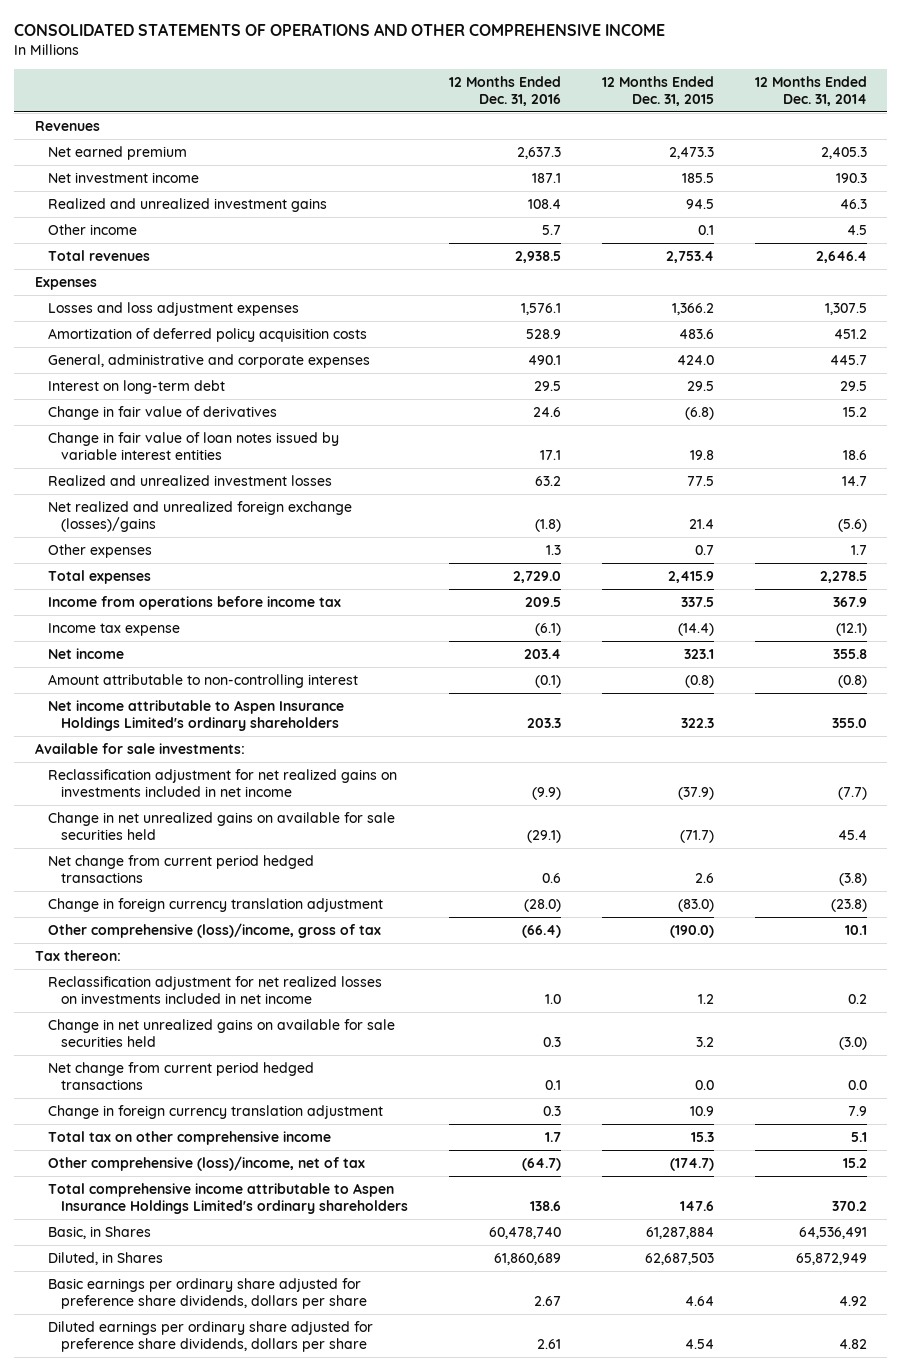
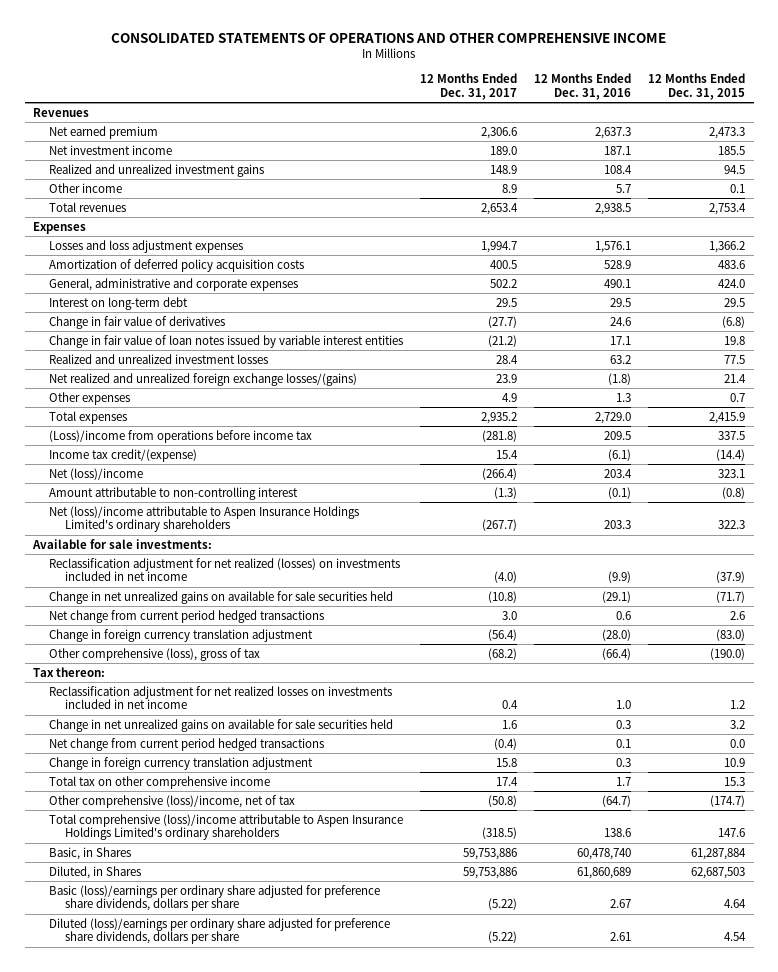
[754,75,867,106] 12 Months Ended Dec. 31, 2014 -> none
none -> [420,73,518,101] 12 Months Ended Dec. 31, 2017
[48,500,353,532] Net realized and unrealized foreign exchange (losses)/gains -> [49,372,358,386] Net realized and unrealized foreign exchange losses/(gains)
[48,595,342,610] Income from operations before income tax -> [49,429,313,443] (Loss)/income from operations before income tax
[48,622,181,636] Income tax expense -> [49,448,198,462] Income tax credit/(expense)
[48,647,125,659] Net income -> [49,467,144,480] Net (loss)/income
[48,699,345,731] Net income attributable to Aspen Insurance Holdings Limited's ordinary shareholders -> [49,505,360,533] Net (loss)/income attributable to Aspen Insurance Holdings Limited's ordinary shareholders
[48,768,398,797] Reclassification adjustment for net realized gains on investments included in net income -> [49,557,401,582] Reclassification adjustment for net realized (losses) on investments included in net income
[48,922,382,938] Other comprehensive (loss)/income, gross of tax -> [49,647,261,661] Other comprehensive (loss), gross of tax
[48,1182,409,1214] Total comprehensive income attributable to Aspen Insurance Holdings Limited's ordinary shareholders -> [49,813,404,841] Total comprehensive (loss)/income attributable to Aspen Insurance Holdings Limited's ordinary shareholders
[48,1277,368,1309] Basic earnings per ordinary share adjusted for preference share dividends, dollars per share -> [49,884,381,912] Basic (loss)/earnings per ordinary share adjusted for preference share dividends, dollars per share
[48,1320,374,1352] Diluted earnings per ordinary share adjusted for preference share dividends, dollars per share -> [49,917,391,945] Diluted (loss)/earnings per ordinary share adjusted for preference share dividends, dollars per share

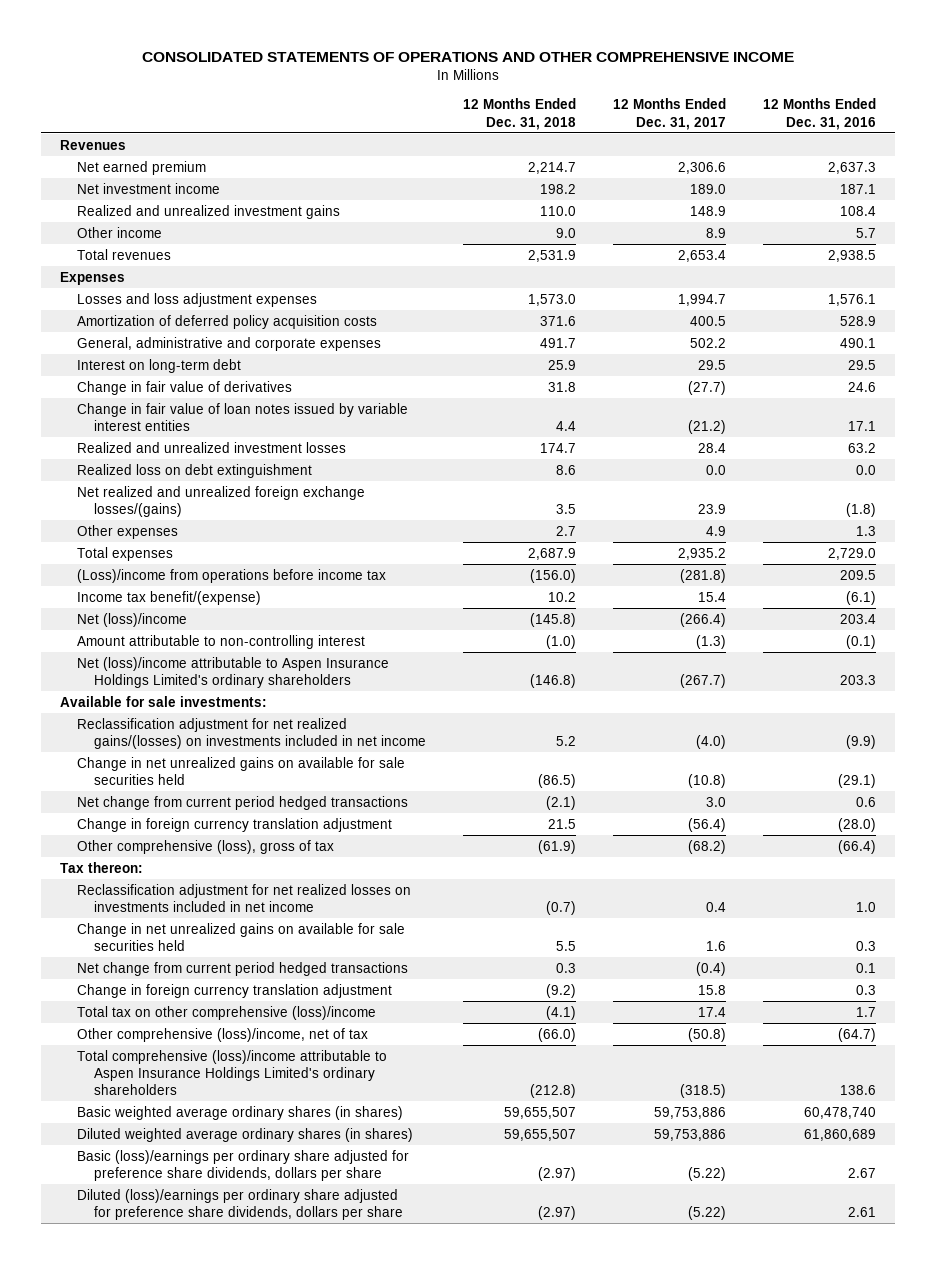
[648,73,746,101] 12 Months Ended Dec. 31, 2015 -> none
none -> [463,98,577,130] 12 Months Ended Dec. 31, 2018
none -> [76,463,312,478] Realized loss on debt extinguishment
[49,448,198,462] Income tax credit/(expense) -> [76,590,261,605] Income tax benefit/(expense)
[49,557,401,582] Reclassification adjustment for net realized (losses) on investments included in net income -> [76,717,427,749] Reclassification adjustment for net realized gains/(losses) on investments included in net income
[49,775,271,789] Total tax on other comprehensive income -> [76,1005,376,1020] Total tax on other comprehensive (loss)/income
[49,846,132,860] Basic, in Shares -> [76,1105,403,1120] Basic weighted average ordinary shares (in shares)
[49,865,142,879] Diluted, in Shares -> [76,1127,413,1142] Diluted weighted average ordinary shares (in shares)

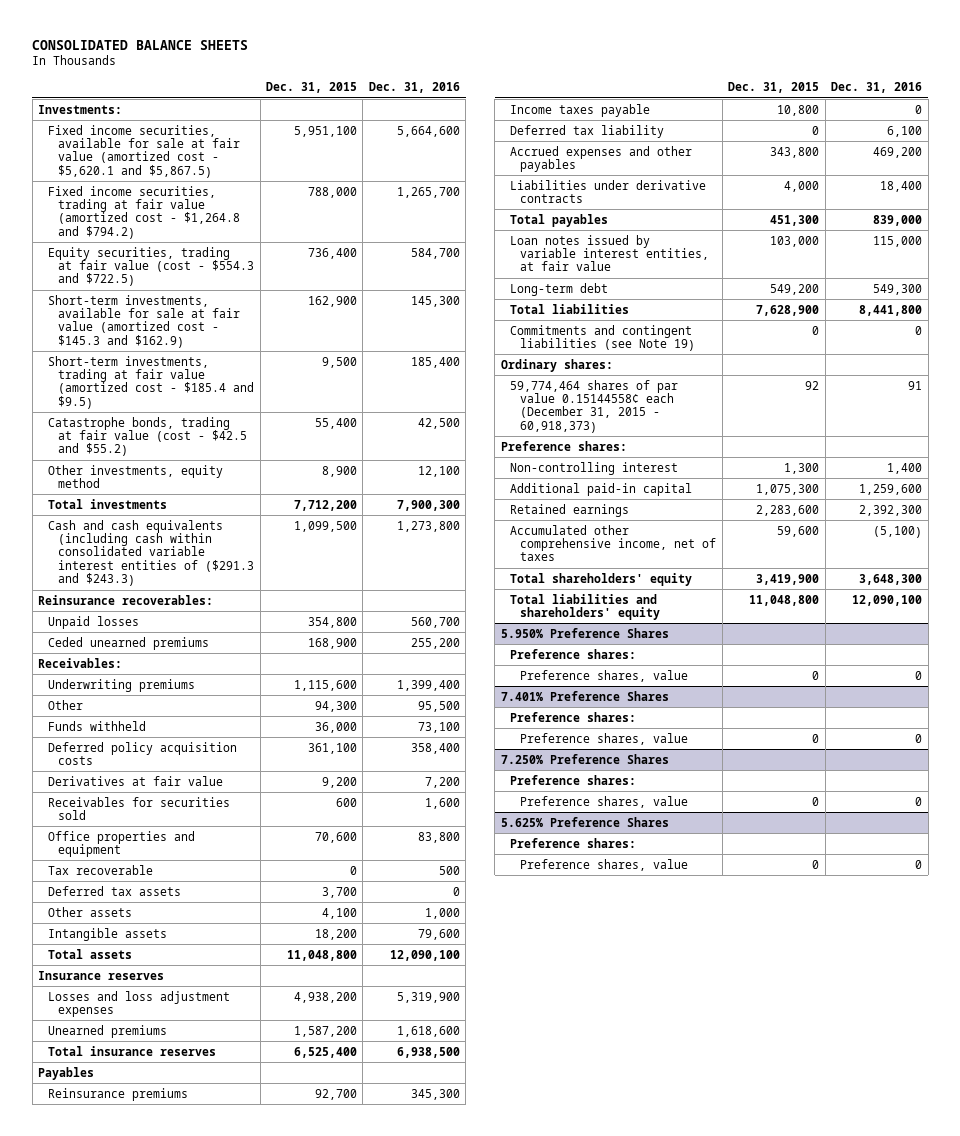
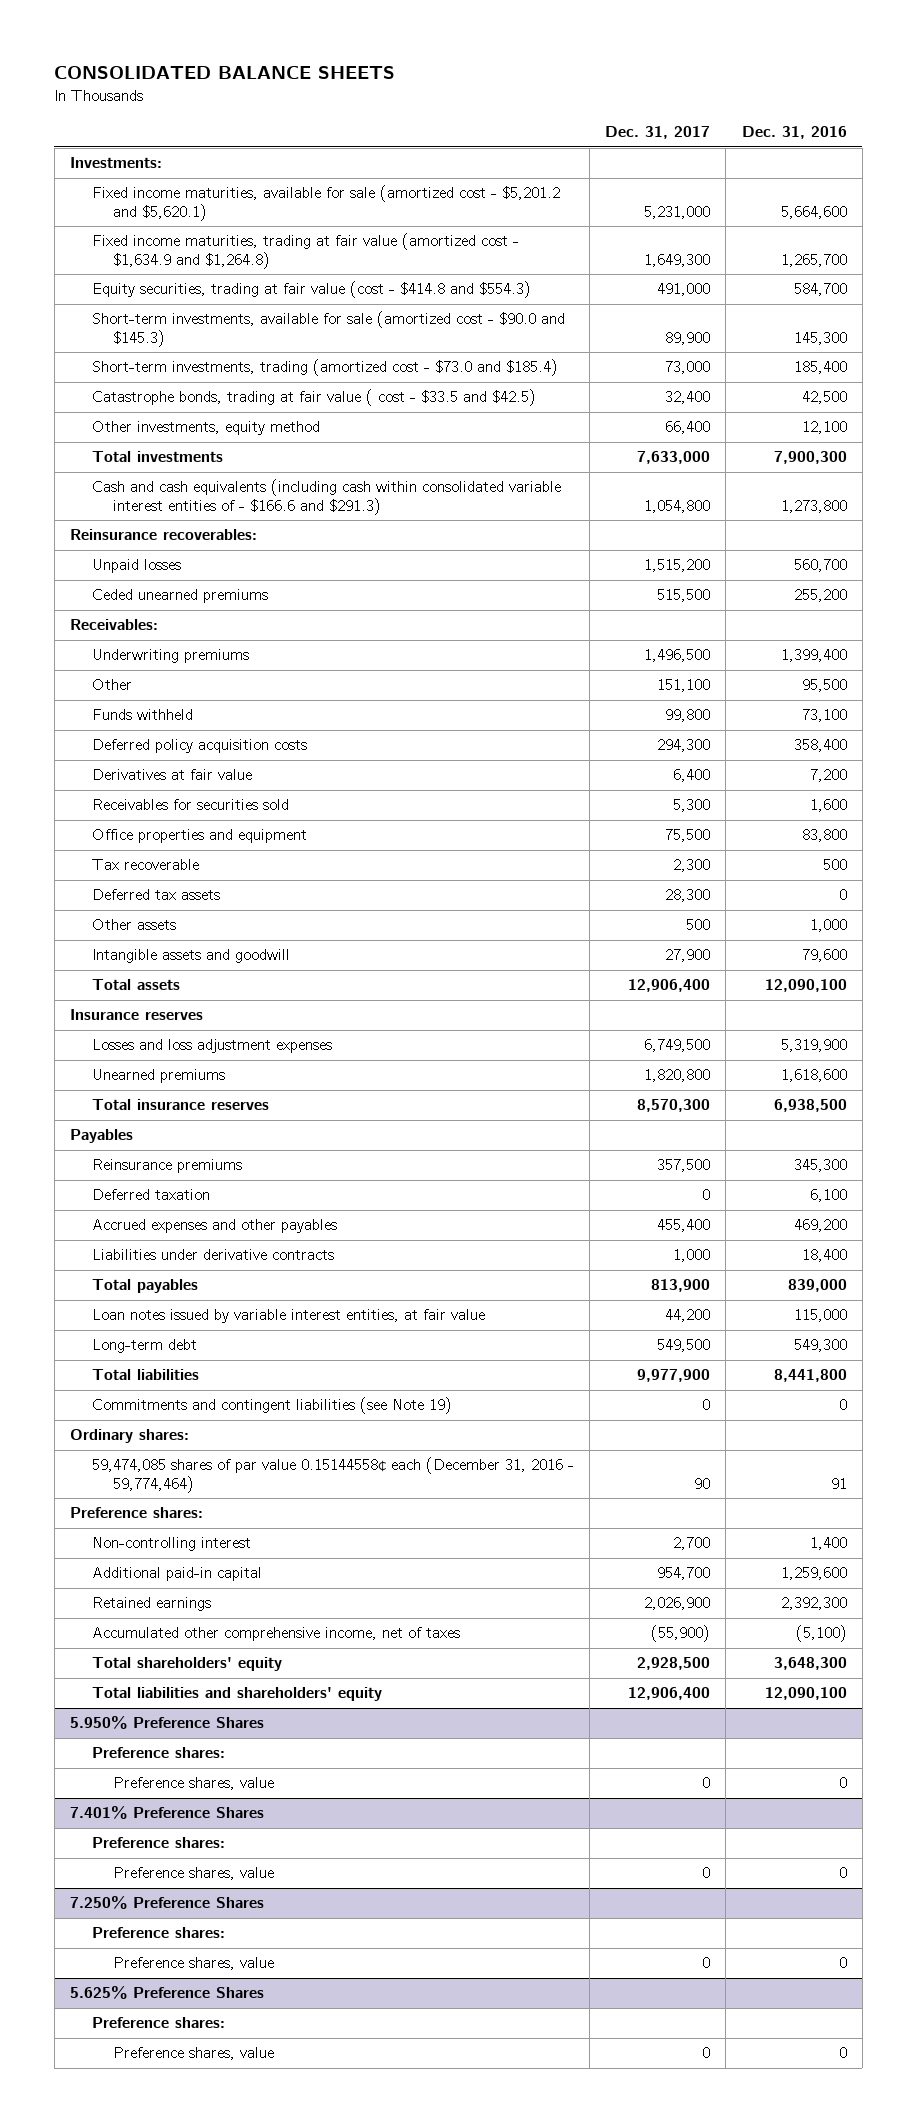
[266,82,358,94] Dec. 31, 2015 -> none
none -> [605,126,711,140] Dec. 31, 2017
[48,124,241,178] Fixed income securities, available for sale at fair value (amortized cost - $5,620.1 and $5,867.5) -> [91,185,560,222] Fixed income maturities, available for sale (amortized cost - $5,201.2 and $5,620.1)
[48,185,241,239] Fixed income securities, trading at fair value (amortized cost - $1,264.8 and $794.2) -> [91,233,519,270] Fixed income maturities, trading at fair value (amortized cost - $1,634.9 and $1,264.8)
[48,246,255,287] Equity securities, trading at fair value (cost - $554.3 and $722.5) -> [91,281,531,299] Equity securities, trading at fair value (cost - $414.8 and $554.3)
[48,294,241,348] Short-term investments, available for sale at fair value (amortized cost - $145.3 and $162.9) -> [91,311,565,348] Short-term investments, available for sale (amortized cost - $90.0 and $145.3)
[48,355,255,409] Short-term investments, trading at fair value (amortized cost - $185.4 and $9.5) -> [91,359,558,377] Short-term investments, trading (amortized cost - $73.0 and $185.4)
[48,416,248,457] Catastrophe bonds, trading at fair value (cost - $42.5 and $55.2) -> [91,389,536,407] Catastrophe bonds, trading at fair value ( cost - $33.5 and $42.5)
[48,519,255,587] Cash and cash equivalents (including cash within consolidated variable interest entities of ($291.3 and $243.3) -> [91,479,561,516] Cash and cash equivalents (including cash within consolidated variable interest entities of - $166.6 and $291.3)
[48,927,168,941] Intangible assets -> [91,949,290,964] Intangible assets and goodwill
[510,103,651,117] Income taxes payable -> none
[510,124,665,138] Deferred tax liability -> [91,1189,210,1201] Deferred taxation
[510,379,679,433] 59,774,464 shares of par value 0.15144558¢ each (December 31, 2015 - 60,918,373) -> [91,1457,574,1494] 59,474,085 shares of par value 0.15144558¢ each (December 31, 2016 - 59,774,464)

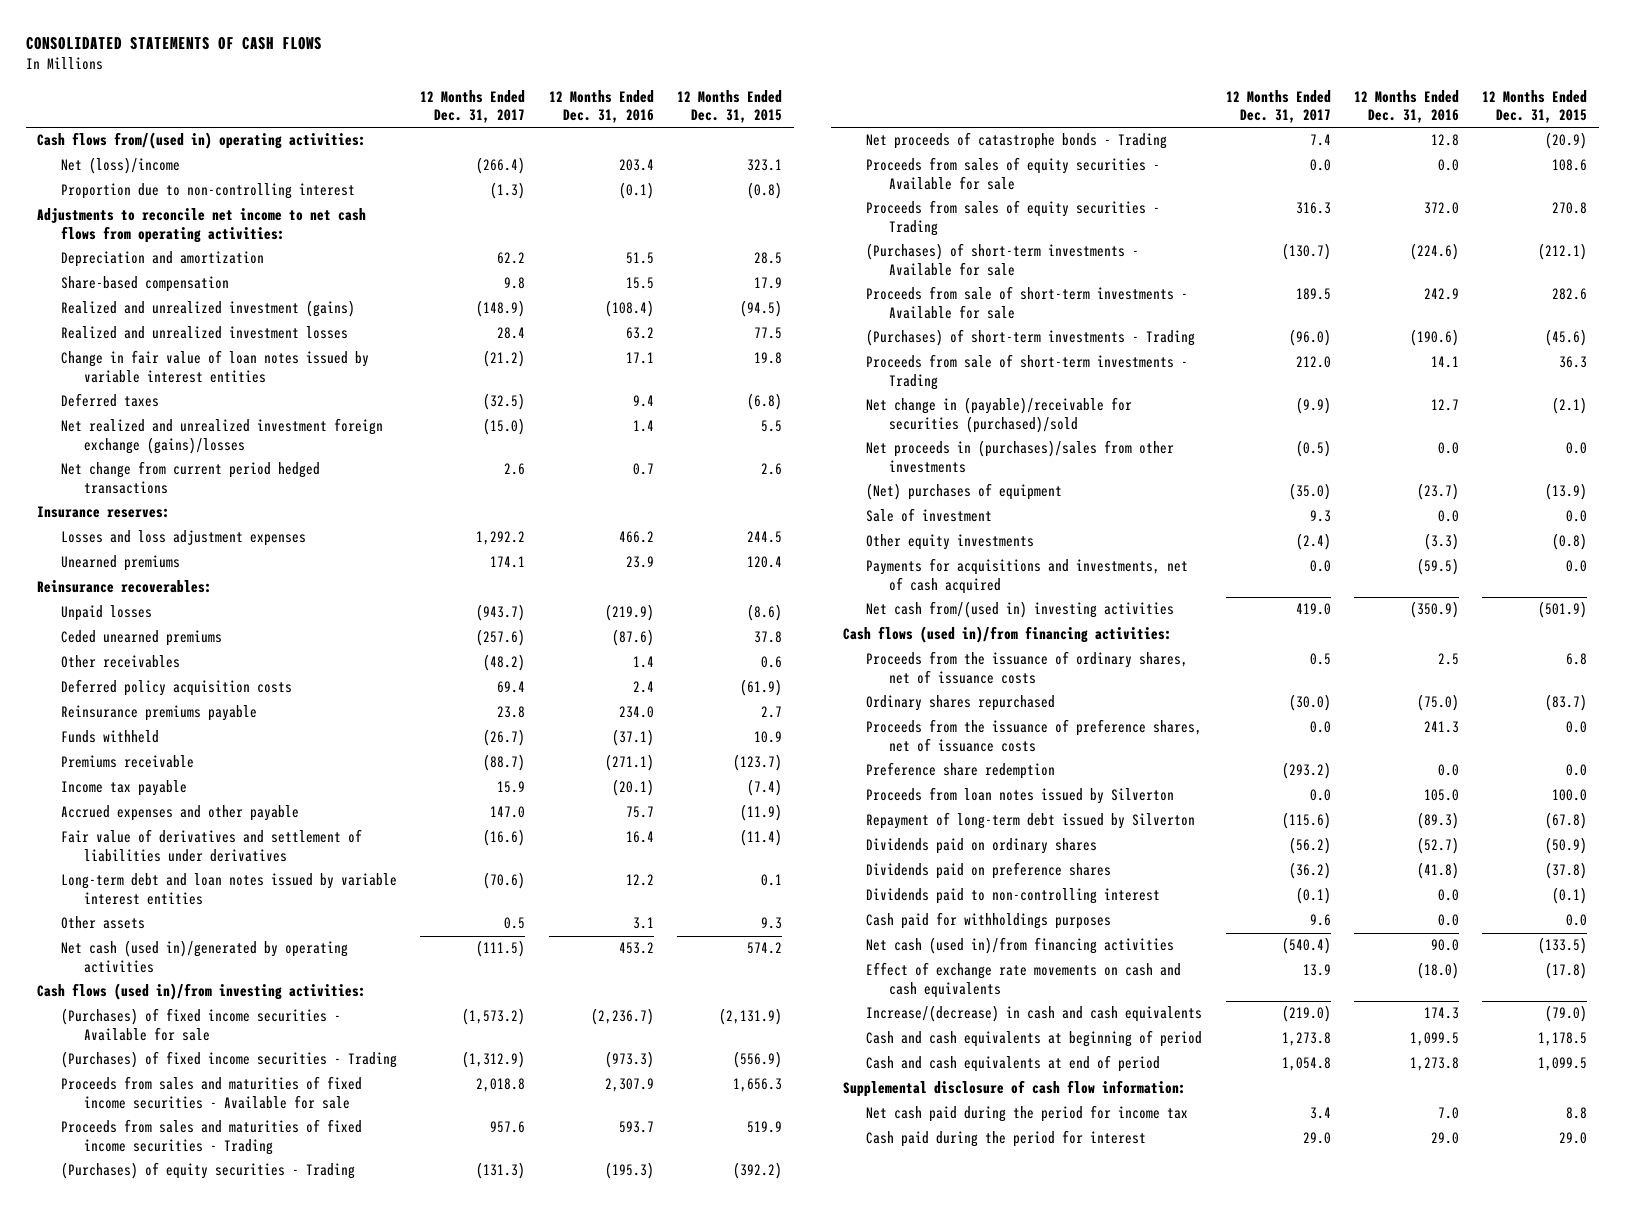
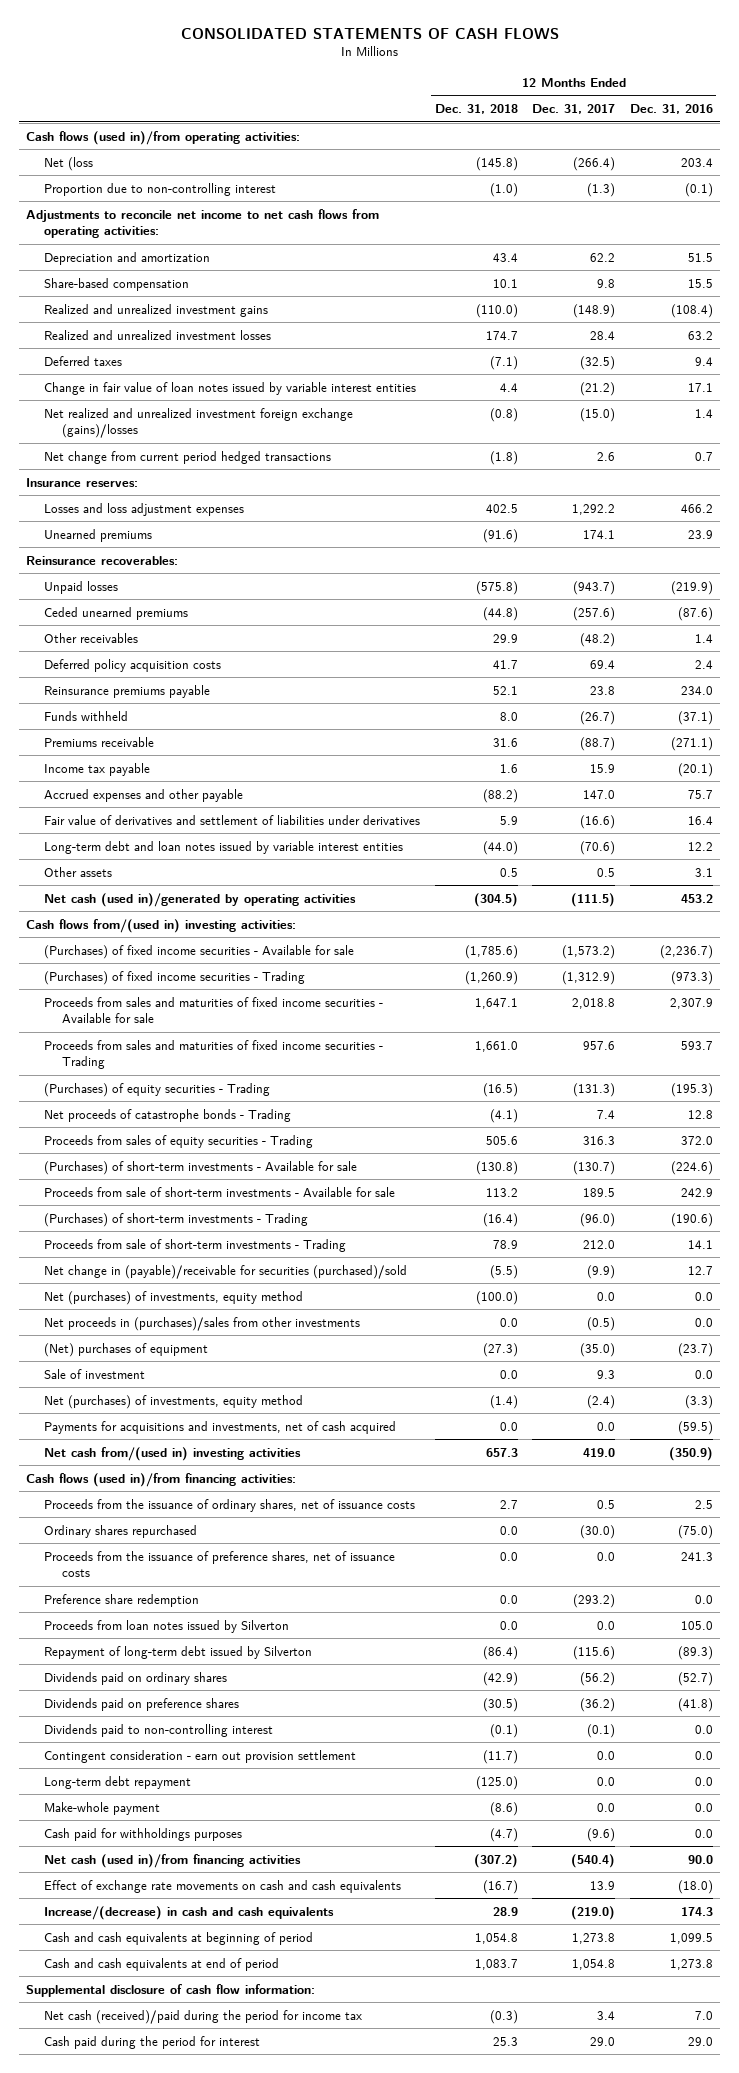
[677,89,783,124] 12 Months Ended Dec. 31, 2015 -> none
none -> [434,104,518,115] Dec. 31, 2018
[37,132,367,150] Cash flows from/(used in) operating activities: -> [26,130,301,145] Cash flows (used in)/from operating activities:
[60,157,180,175] Net (loss)/income -> [44,156,94,171] Net (loss
[60,300,355,318] Realized and unrealized investment (gains) -> [44,303,269,317] Realized and unrealized investment gains
[60,350,369,383] Change in fair value of loan notes issued by variable interest entities -> [44,381,417,395] Change in fair value of loan notes issued by variable interest entities
[37,983,367,1001] Cash flows (used in)/from investing activities: -> [26,918,297,933] Cash flows from/(used in) investing activities:
[866,157,1161,190] Proceeds from sales of equity securities - Available for sale -> none
none -> [44,1290,304,1305] Net (purchases) of investments, equity method
[866,534,1035,551] Other equity investments -> [44,1394,304,1409] Net (purchases) of investments, equity method
none -> [44,1749,357,1763] Contingent consideration - earn out provision settlement
none -> [44,1775,192,1789] Long-term debt repayment
none -> [44,1801,161,1815] Make-whole payment
[1309,914,1331,927] 9.6 -> [587,1827,616,1842] (9.6)
[866,1105,1189,1123] Net cash paid during the period for income tax -> [44,2009,363,2024] Net cash (received)/paid during the period for income tax

